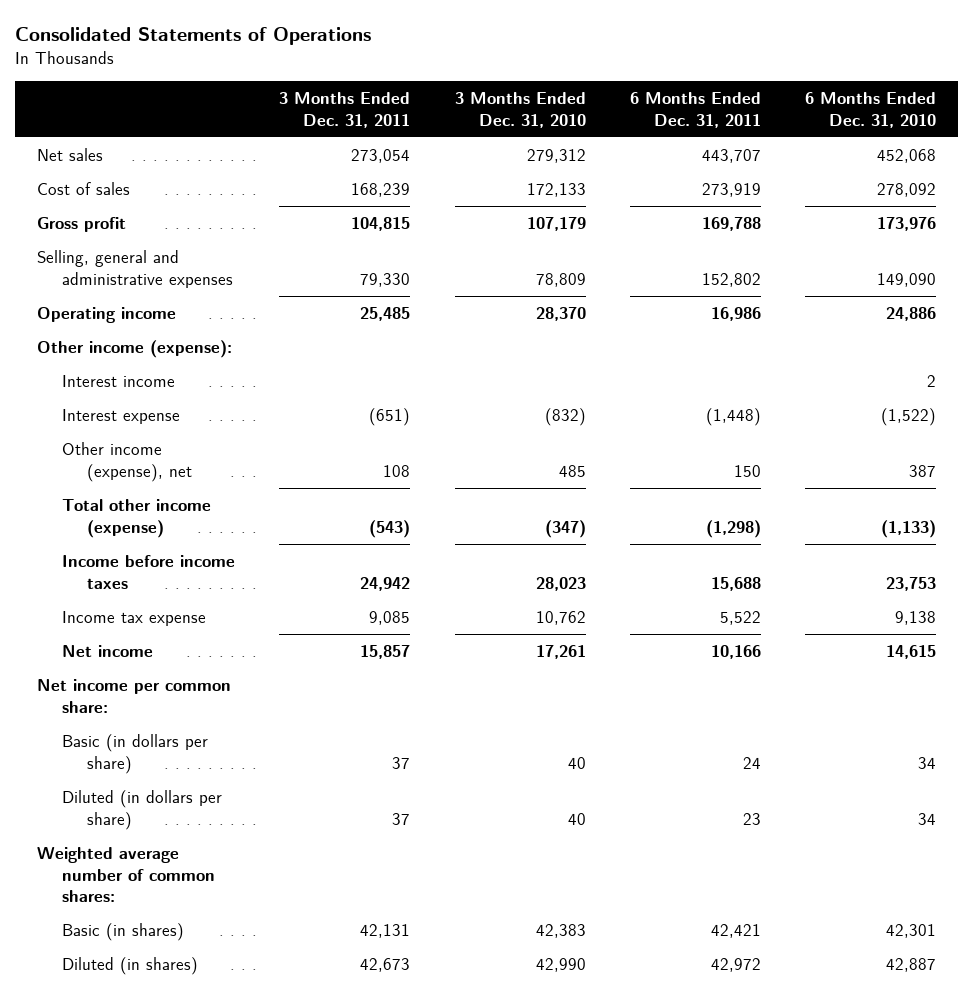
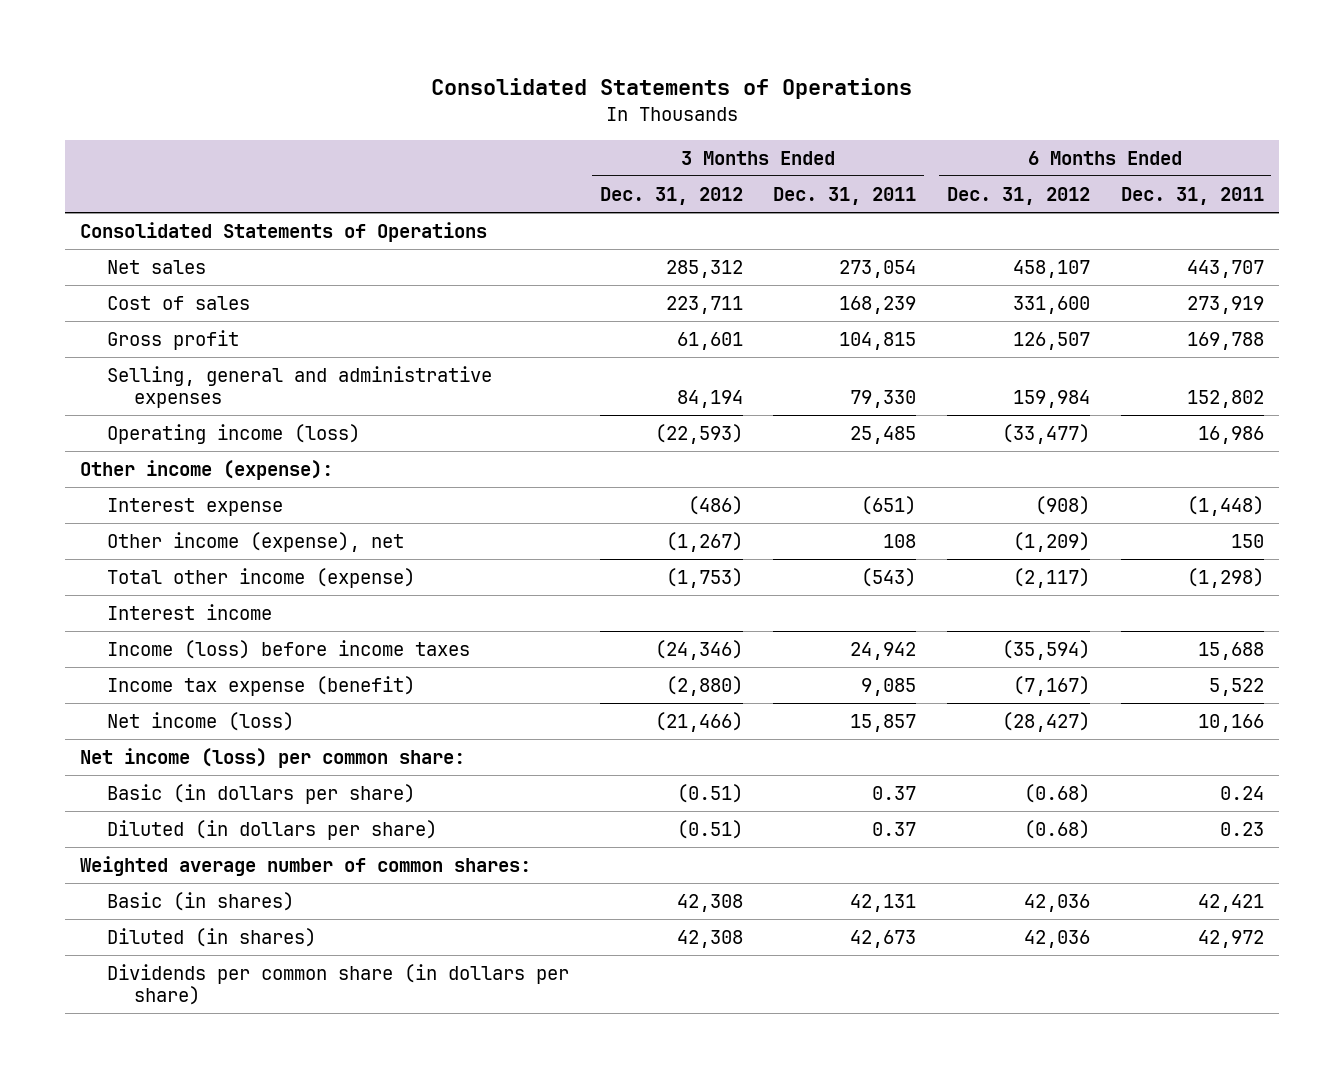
[454,92,586,128] 3 Months Ended Dec. 31, 2010 -> none
[804,92,936,128] 6 Months Ended Dec. 31, 2010 -> none
none -> [599,187,743,206] Dec. 31, 2012
none -> [946,187,1090,206] Dec. 31, 2012
none -> [80,222,488,243] Consolidated Statements of Operations
[37,306,177,323] Operating income -> [107,424,361,445] Operating income (loss)
[62,374,176,387] Interest income -> [107,604,273,621] Interest income
[62,554,236,589] Income before income taxes -> [107,640,471,660] Income (loss) before income taxes
[62,610,207,626] Income tax expense -> [107,676,416,697] Income tax expense (benefit)
[62,644,154,657] Net income -> [107,712,295,732] Net income (loss)
[37,678,232,713] Net income per common share: -> [80,748,466,769] Net income (loss) per common share:
[392,756,411,769] 37 -> [872,786,917,801] 0.37
[742,756,761,769] 24 -> [1219,786,1264,801] 0.24
[392,812,411,825] 37 -> [872,822,917,837] 0.37
[742,812,761,825] 23 -> [1219,822,1264,837] 0.23
none -> [107,964,570,1006] Dividends per common share (in dollars per share)

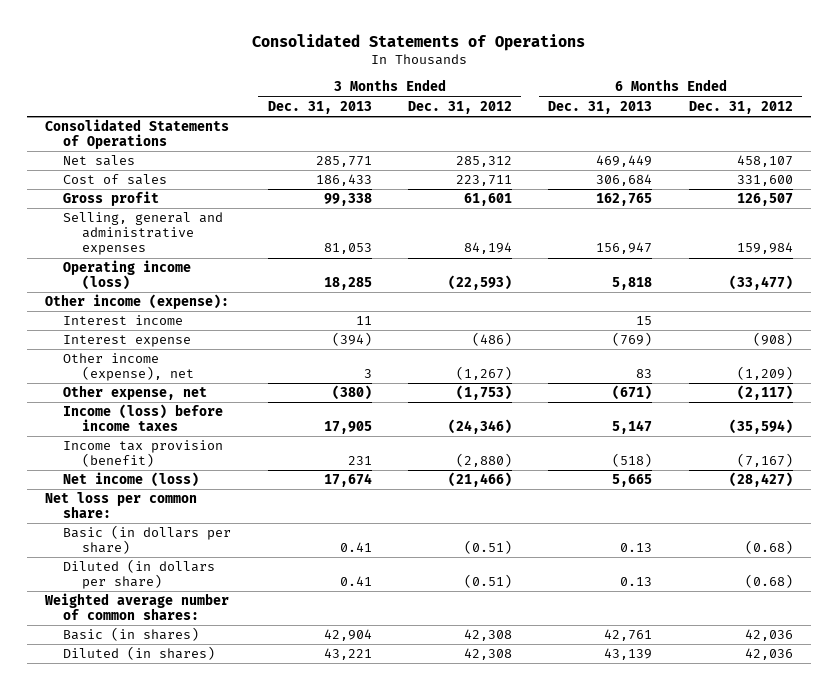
[773,187,917,206] Dec. 31, 2011 -> none
[1120,187,1264,206] Dec. 31, 2011 -> none
none -> [267,100,372,114] Dec. 31, 2013
none -> [548,100,653,114] Dec. 31, 2013
[107,604,273,621] Interest income -> [63,315,184,326] Interest income
[107,568,416,589] Total other income (expense) -> [63,385,208,401] Other expense, net
[107,676,416,697] Income tax expense (benefit) -> [63,440,224,468] Income tax provision (benefit)
[80,748,466,769] Net income (loss) per common share: -> [44,492,197,519] Net loss per common share:
[107,964,570,1006] Dividends per common share (in dollars per share) -> none

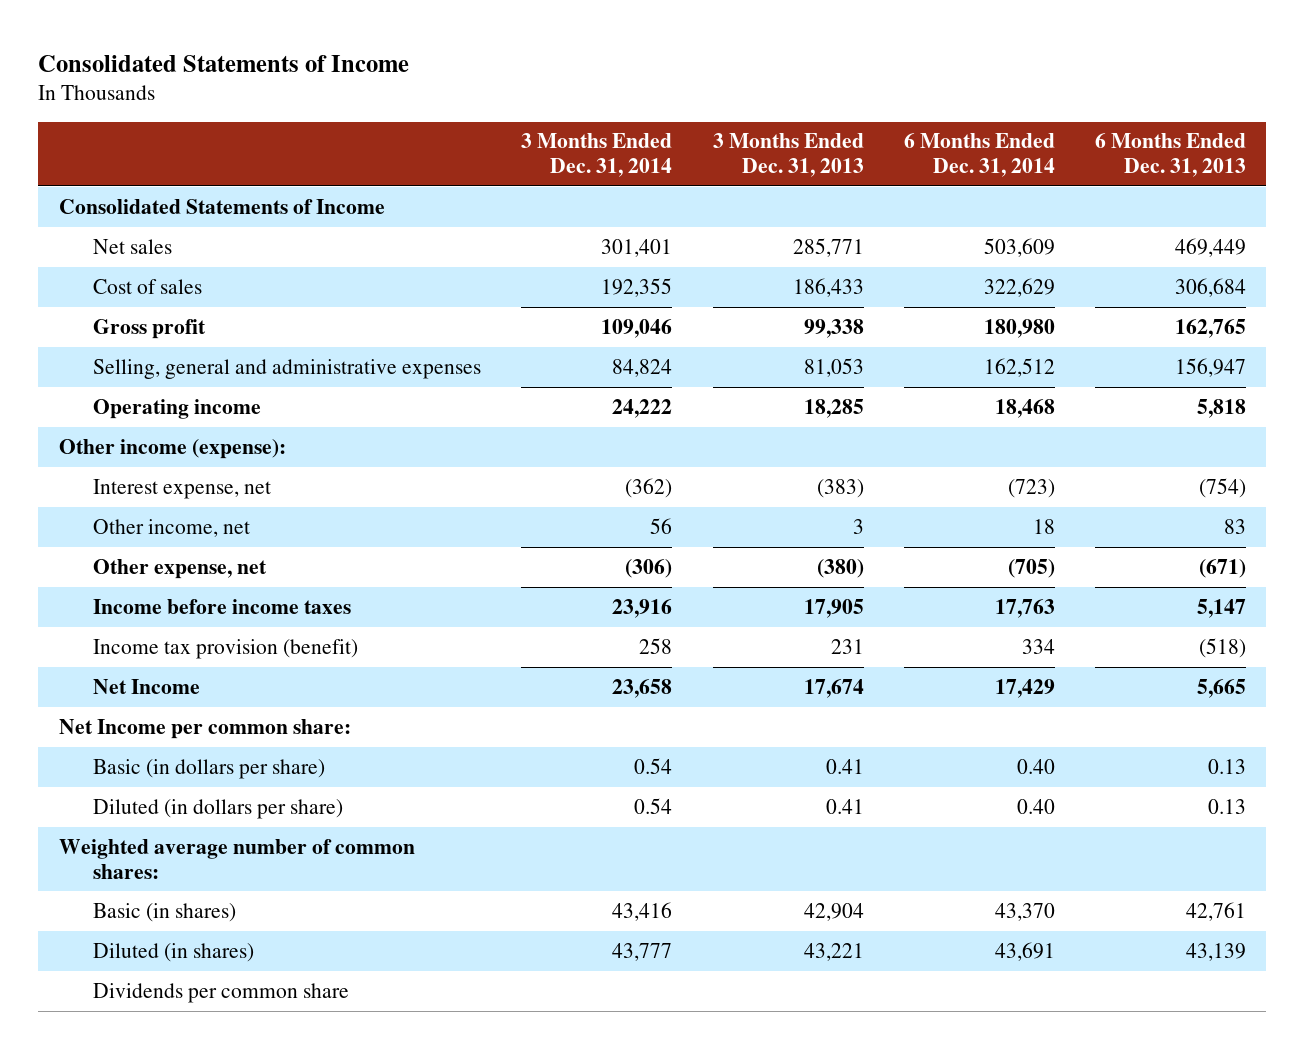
[251,33,585,51] Consolidated Statements of Operations -> [38,54,410,72] Consolidated Statements of Income
[407,100,512,114] Dec. 31, 2012 -> none
[688,100,793,114] Dec. 31, 2012 -> none
none -> [521,133,673,178] 3 Months Ended Dec. 31, 2014
none -> [903,133,1055,178] 6 Months Ended Dec. 31, 2014
[44,119,229,150] Consolidated Statements of Operations -> [58,198,385,214] Consolidated Statements of Income
[63,260,192,291] Operating income (loss) -> [92,398,261,419] Operating income
[63,315,184,326] Interest income -> none
[63,335,192,348] Interest expense -> [92,478,271,499] Interest expense, net
[331,332,372,347] (394) -> [816,478,864,498] (383)
[612,332,653,347] (769) -> [1199,477,1247,498] (754)
[63,353,194,382] Other income (expense), net -> [92,518,250,537] Other income, net
[63,404,224,432] Income (loss) before income taxes -> [92,598,351,614] Income before income taxes
[63,472,200,488] Net income (loss) -> [92,678,200,694] Net Income
[44,492,197,519] Net loss per common share: -> [58,718,351,739] Net Income per common share:
none -> [92,982,349,1003] Dividends per common share

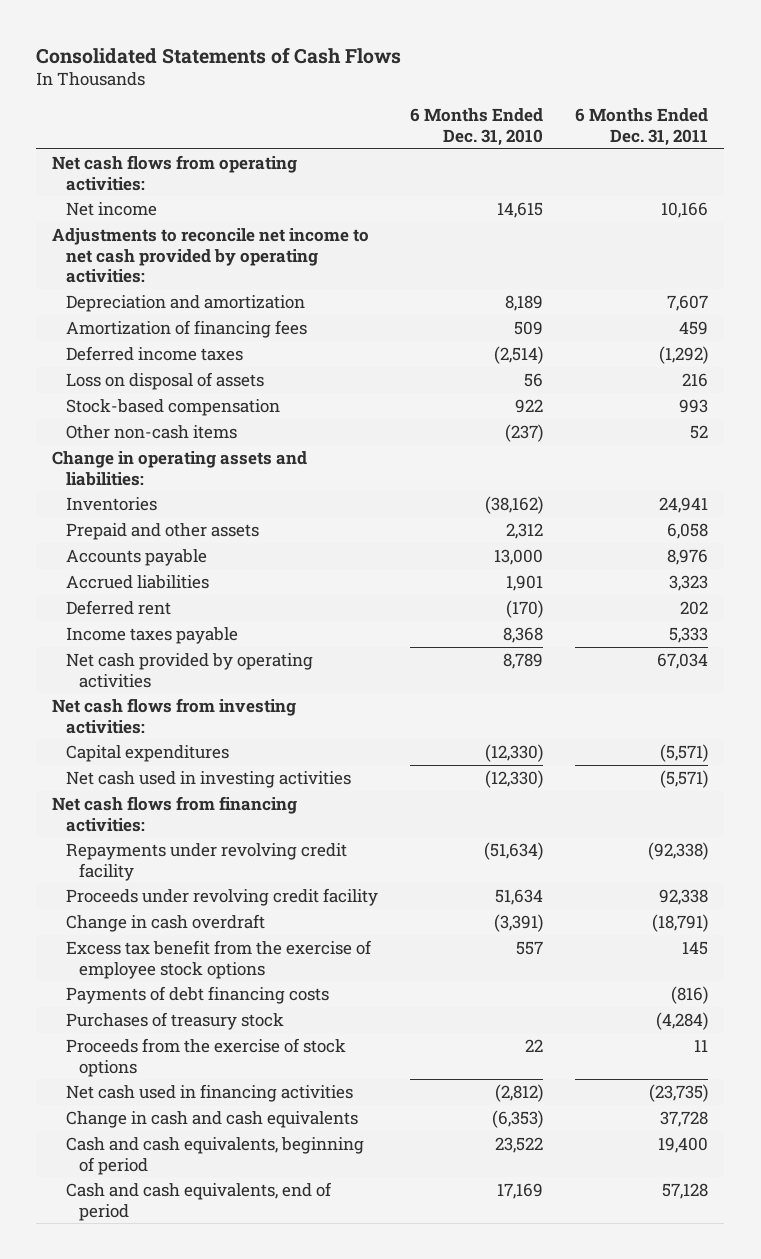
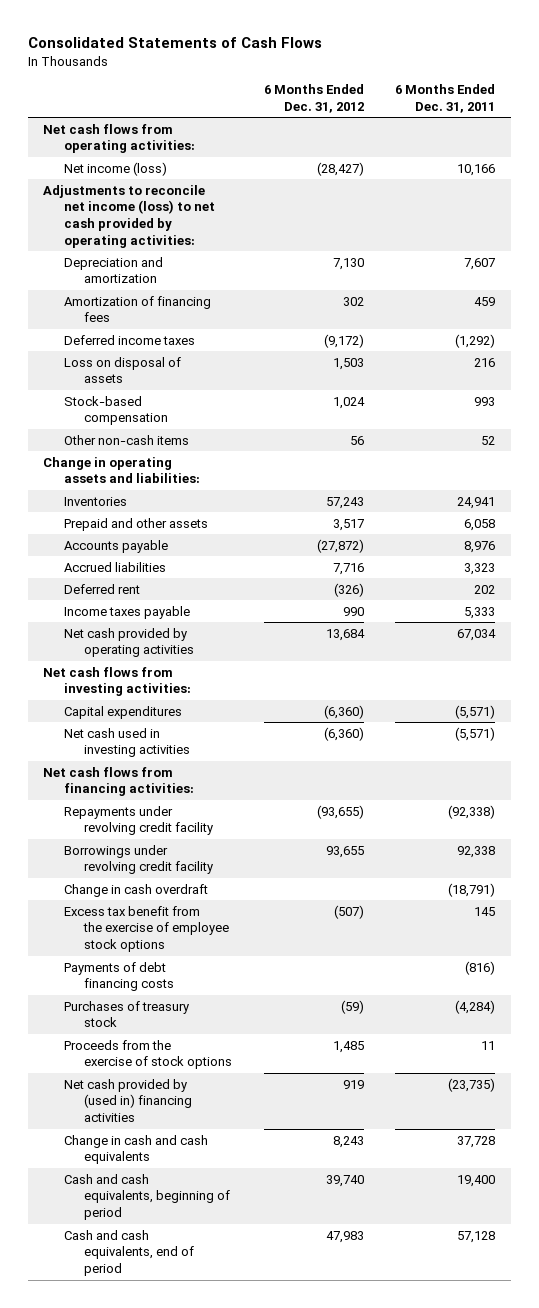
[409,108,543,146] 6 Months Ended Dec. 31, 2010 -> none
none -> [263,84,364,114] 6 Months Ended Dec. 31, 2012
[65,202,157,217] Net income -> [63,161,167,176] Net income (loss)
[52,228,370,284] Adjustments to reconcile net income to net cash provided by operating activities: -> [43,184,215,249] Adjustments to reconcile net income (loss) to net cash provided by operating activities:
[65,888,378,907] Proceeds under revolving credit facility -> [63,844,213,875] Borrowings under revolving credit facility
[65,1084,353,1103] Net cash used in financing activities -> [63,1078,192,1123] Net cash provided by (used in) financing activities

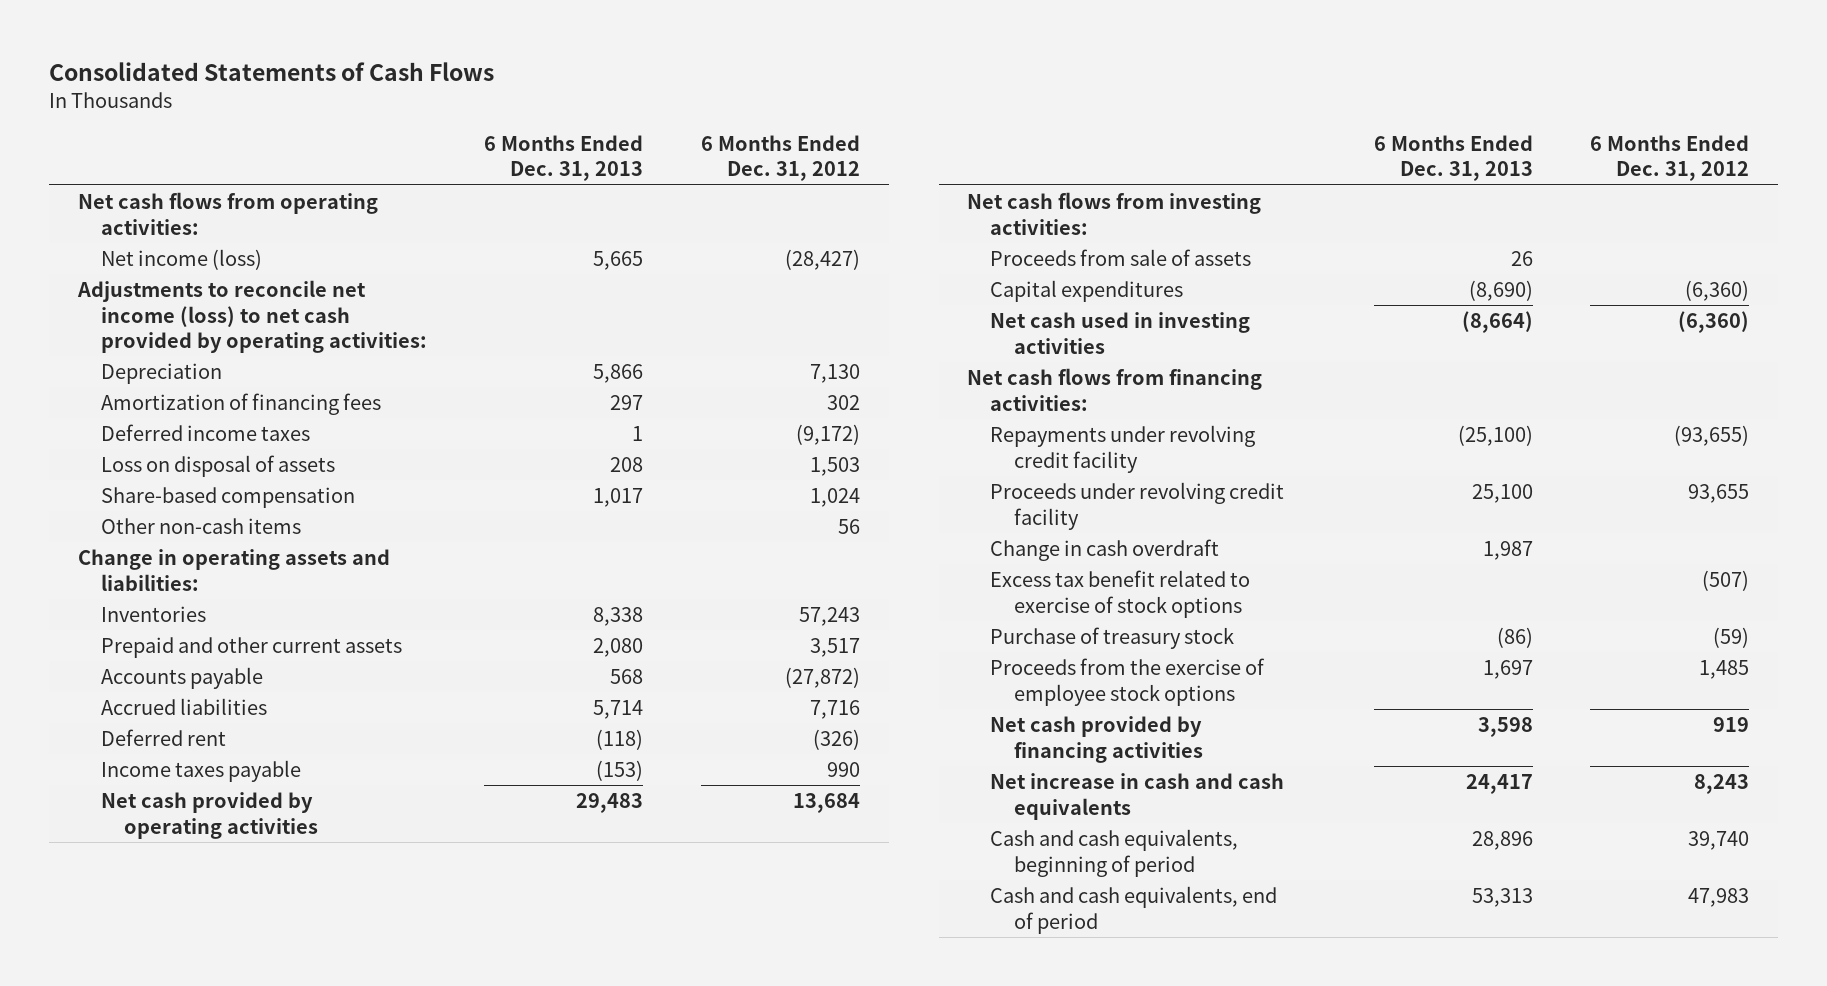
[395,84,496,114] 6 Months Ended Dec. 31, 2011 -> none
none -> [484,134,644,182] 6 Months Ended Dec. 31, 2013
[63,256,163,284] Depreciation and amortization -> [101,362,223,384] Depreciation
[63,395,168,426] Stock-based compensation -> [101,486,356,508] Share-based compensation
[63,517,208,531] Prepaid and other assets -> [101,636,403,658] Prepaid and other current assets
none -> [990,248,1252,266] Proceeds from sale of assets
[63,844,213,875] Borrowings under revolving credit facility -> [990,481,1285,530] Proceeds under revolving credit facility
[63,961,174,992] Payments of debt financing costs -> none
[63,905,229,953] Excess tax benefit from the exercise of employee stock options -> [990,569,1251,618] Excess tax benefit related to exercise of stock options
[63,1000,189,1028] Purchases of treasury stock -> [990,626,1235,649] Purchase of treasury stock
[63,1039,232,1070] Proceeds from the exercise of stock options -> [990,657,1266,706] Proceeds from the exercise of employee stock options
[63,1078,192,1123] Net cash provided by (used in) financing activities -> [990,715,1203,763] Net cash provided by financing activities
[63,1134,208,1165] Change in cash and cash equivalents -> [990,772,1285,820] Net increase in cash and cash equivalents

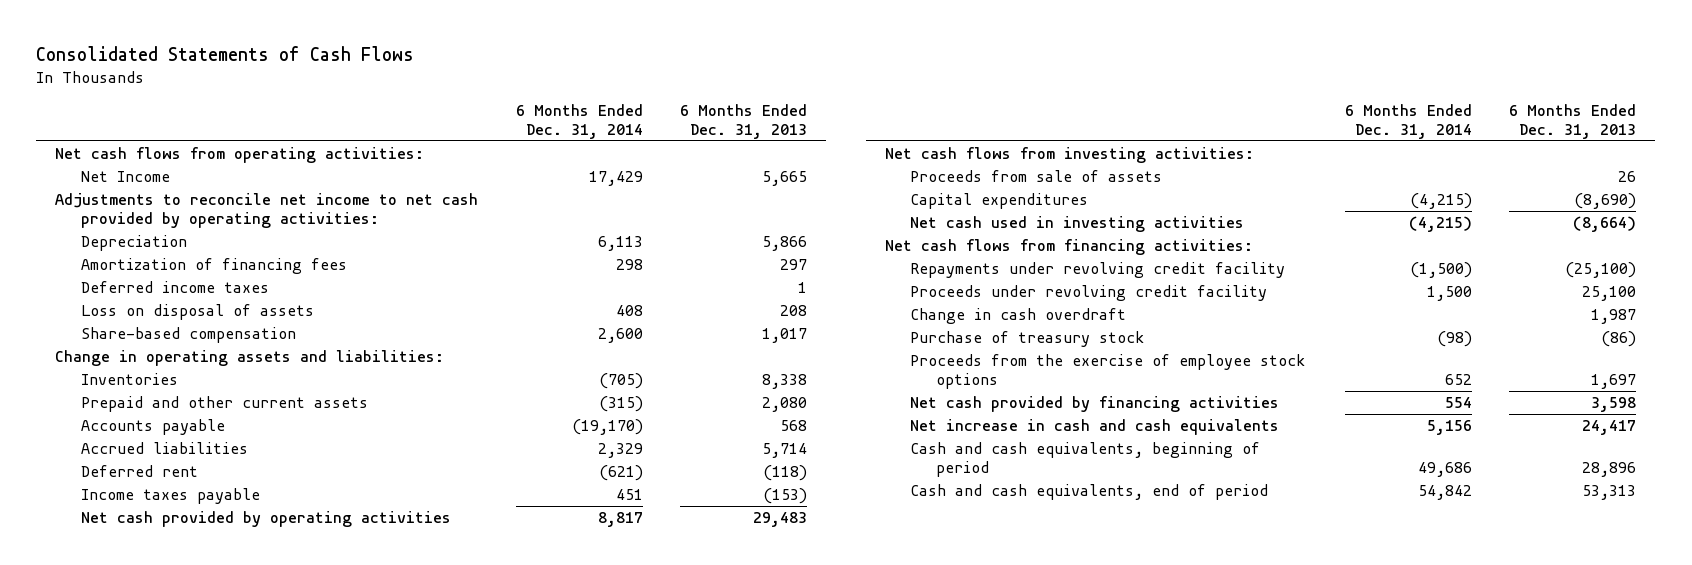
[700,134,860,182] 6 Months Ended Dec. 31, 2012 -> none
none -> [515,104,643,139] 6 Months Ended Dec. 31, 2014
[101,248,263,270] Net income (loss) -> [80,171,170,183] Net Income
[77,279,428,354] Adjustments to reconcile net income (loss) to net cash provided by operating activities: -> [55,193,479,228] Adjustments to reconcile net income to net cash provided by operating activities:
[101,517,302,534] Other non-cash items -> none
[990,569,1251,618] Excess tax benefit related to exercise of stock options -> none

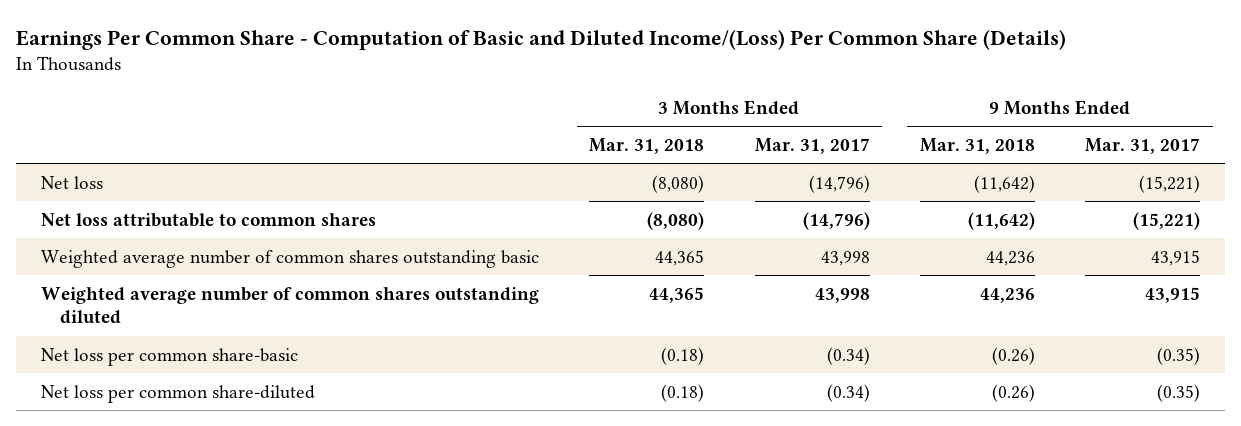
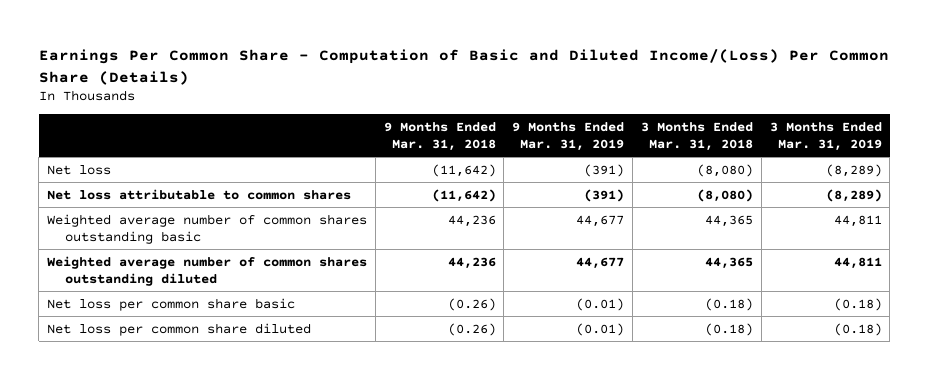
[754,137,870,154] Mar. 31, 2017 -> none
[1085,137,1201,154] Mar. 31, 2017 -> none
none -> [512,121,625,151] 9 Months Ended Mar. 31, 2019
none -> [769,121,882,151] 3 Months Ended Mar. 31, 2019
[41,347,299,366] Net loss per common share-basic -> [47,297,296,311] Net loss per common share basic
[41,384,316,403] Net loss per common share-diluted -> [47,322,312,336] Net loss per common share diluted

